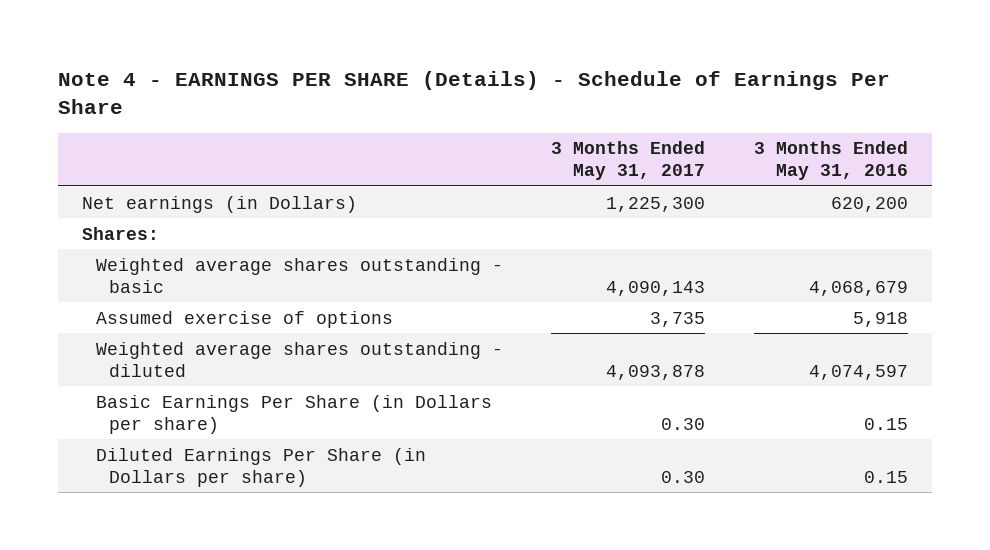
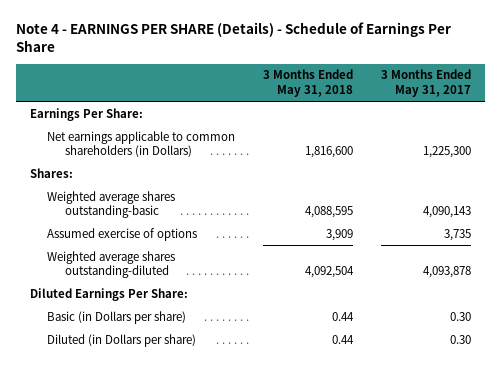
[753,141,908,181] 3 Months Ended May 31, 2016 -> none
none -> [263,69,354,98] 3 Months Ended May 31, 2018
none -> [29,107,143,121] Earnings Per Share:
[82,195,358,213] Net earnings (in Dollars) -> [47,130,236,158] Net earnings applicable to common shareholders (in Dollars)
[95,257,503,293] Weighted average shares outstanding - basic -> [47,190,176,219] Weighted average shares outstanding-basic
[95,341,503,377] Weighted average shares outstanding - diluted -> [47,250,176,279] Weighted average shares outstanding-diluted
none -> [29,287,188,301] Diluted Earnings Per Share:
[95,394,492,434] Basic Earnings Per Share (in Dollars per share) -> [47,310,187,324] Basic (in Dollars per share)
[95,447,426,487] Diluted Earnings Per Share (in Dollars per share) -> [47,333,197,347] Diluted (in Dollars per share)

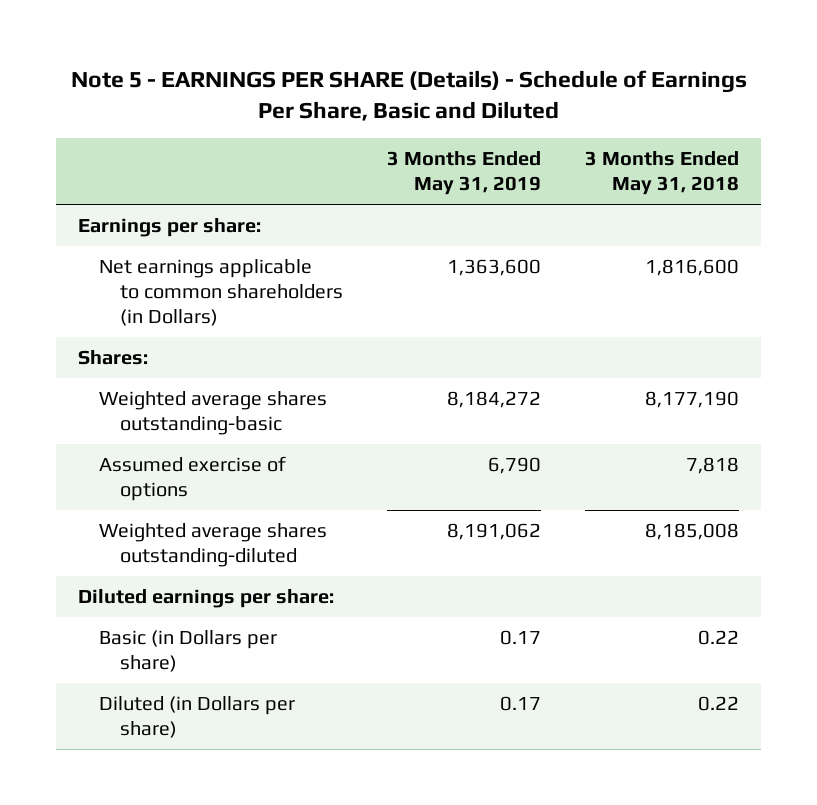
[15,21,451,52] Note 4 - EARNINGS PER SHARE (Details) - Schedule of Earnings Per Share -> [70,69,747,121] Note 5 - EARNINGS PER SHARE (Details) - Schedule of Earnings Per Share, Basic and Diluted
[380,69,471,98] 3 Months Ended May 31, 2017 -> none
none -> [387,150,542,196] 3 Months Ended May 31, 2019
[29,107,143,121] Earnings Per Share: -> [77,218,261,238] Earnings per share:
[305,206,354,219] 4,088,595 -> [645,391,740,409] 8,177,190
[326,228,354,241] 3,909 -> [686,457,740,475] 7,818
[305,266,355,279] 4,092,504 -> [645,523,740,541] 8,185,008
[29,287,188,301] Diluted Earnings Per Share: -> [77,589,334,609] Diluted earnings per share:
[332,311,355,321] 0.44 -> [698,630,740,646] 0.22
[332,334,355,344] 0.44 -> [698,696,740,712] 0.22

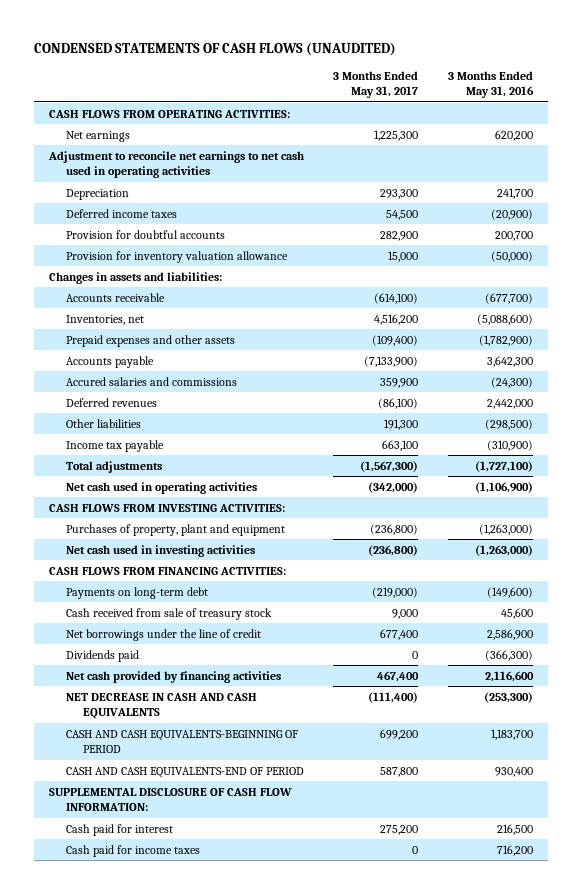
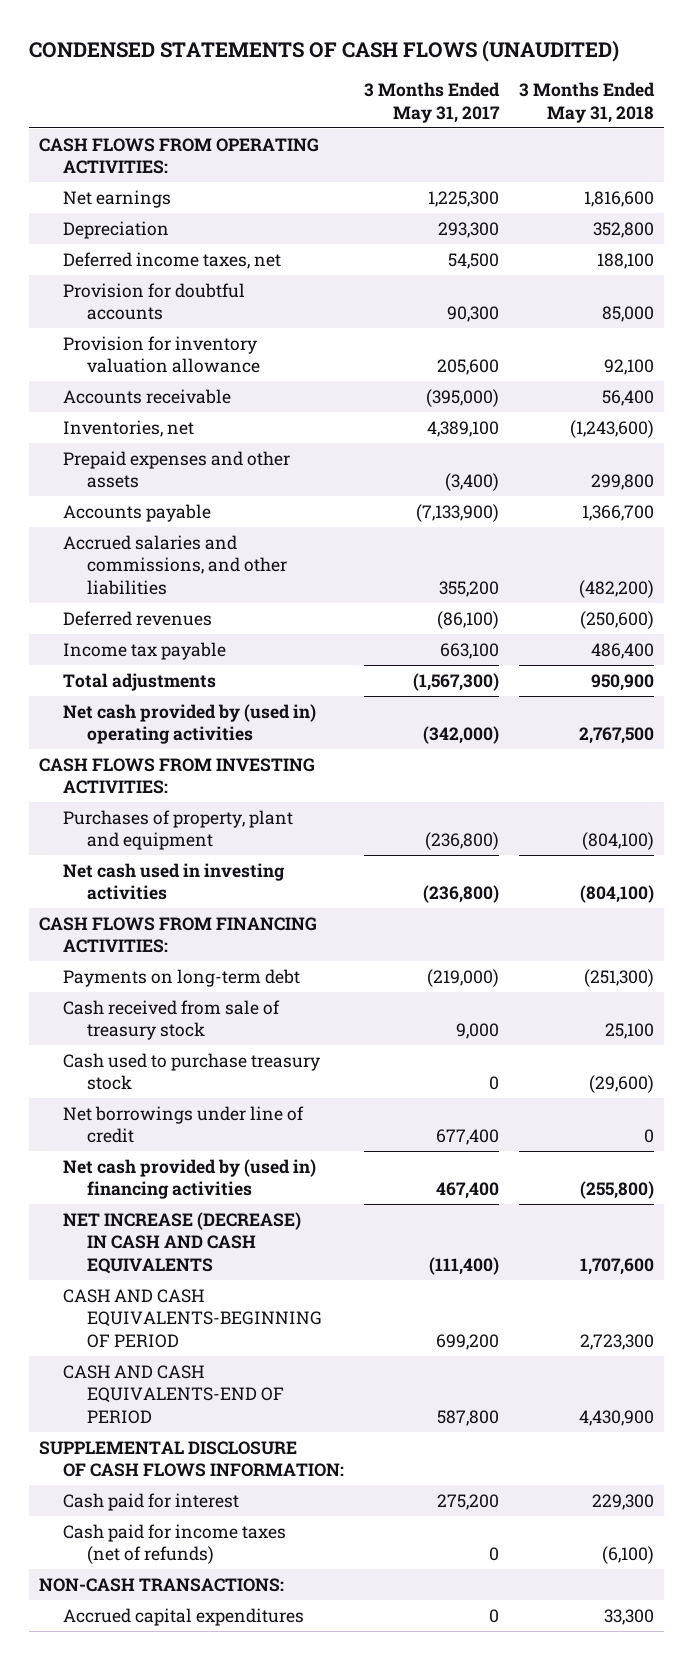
[447,70,534,98] 3 Months Ended May 31, 2016 -> none
none -> [519,82,656,123] 3 Months Ended May 31, 2018
[48,150,305,178] Adjustment to reconcile net earnings to net cash used in operating activities -> none
[49,271,223,284] Changes in assets and liabilities: -> none
[65,208,177,218] Deferred income taxes -> [63,251,282,269] Deferred income taxes, net
[380,230,419,241] 282,900 -> [447,306,500,323] 90,300
[388,250,419,262] 15,000 -> [437,359,500,376] 205,600
[374,292,419,304] (614,100) -> [426,388,500,407] (395,000)
[374,313,419,325] 4,516,200 -> [427,420,500,437] 4,389,100
[372,334,419,346] (109,400) -> [445,473,500,492] (3,400)
[65,376,237,386] Accured salaries and commissions -> [63,534,287,595] Accrued salaries and commissions, and other liabilities
[380,377,419,388] 359,900 -> [439,580,500,597] 355,200
[65,418,141,428] Other liabilities -> none
[65,481,257,494] Net cash used in operating activities -> [63,703,317,745] Net cash provided by (used in) operating activities
[65,649,139,662] Dividends paid -> none
none -> [63,1052,321,1091] Cash used to purchase treasury stock
[65,628,261,641] Net borrowings under the line of credit -> [63,1105,305,1144] Net borrowings under line of credit
[65,670,281,683] Net cash provided by financing activities -> [63,1158,317,1200] Net cash provided by (used in) financing activities
[65,692,257,719] NET DECREASE IN CASH AND CASH EQUIVALENTS -> [63,1211,302,1274] NET INCREASE (DECREASE) IN CASH AND CASH EQUIVALENTS
[49,787,293,811] SUPPLEMENTAL DISCLOSURE OF CASH FLOW INFORMATION: -> [39,1440,345,1478] SUPPLEMENTAL DISCLOSURE OF CASH FLOWS INFORMATION:
[65,844,200,857] Cash paid for income taxes -> [63,1523,287,1565] Cash paid for income taxes (net of refunds)
none -> [39,1577,285,1592] NON-CASH TRANSACTIONS:
none -> [63,1607,305,1626] Accrued capital expenditures

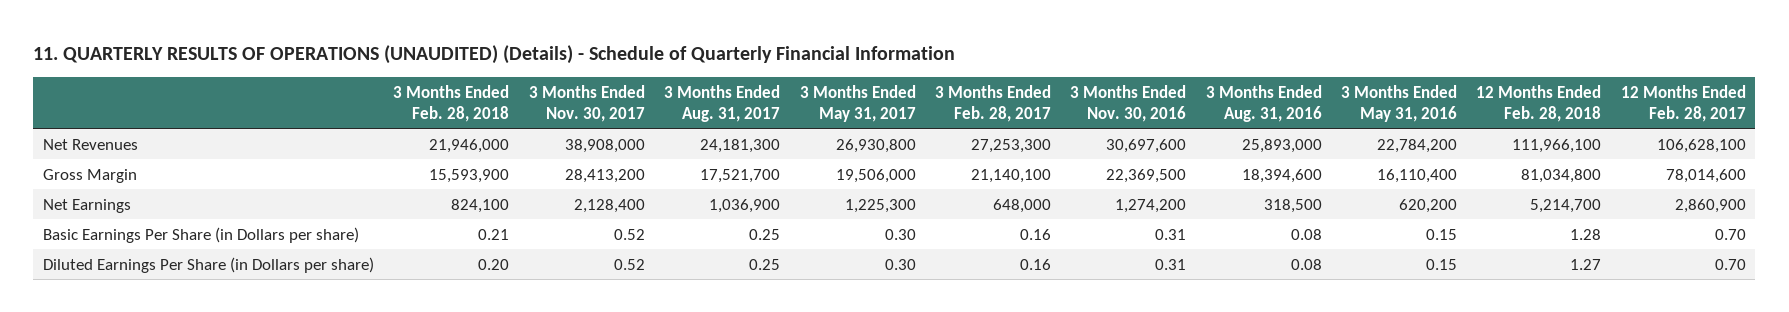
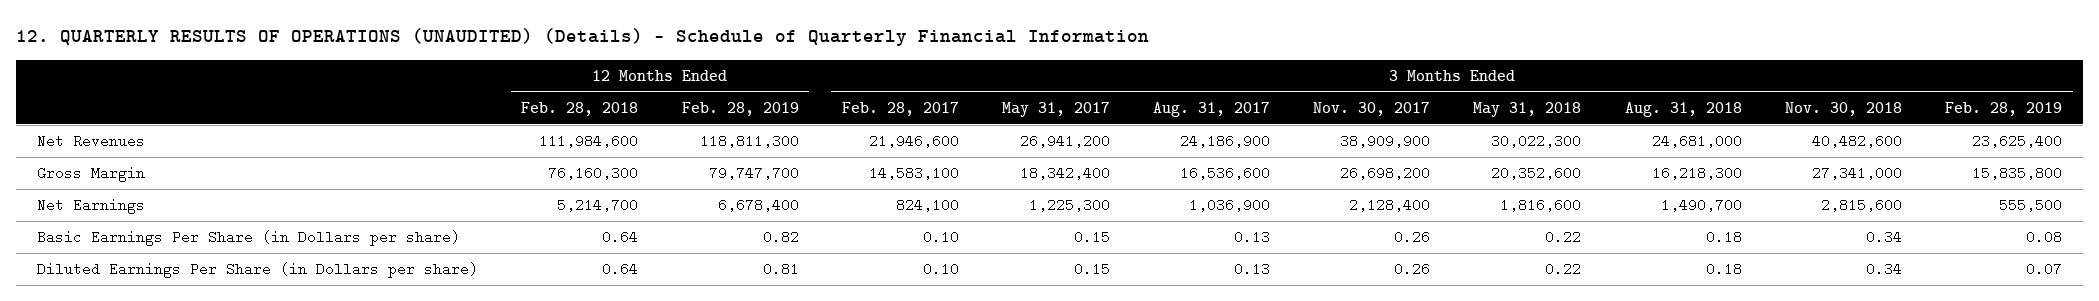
[33,45,956,65] 11. QUARTERLY RESULTS OF OPERATIONS (UNAUDITED) (Details) - Schedule of Quarterly Financial Information -> [15,28,1149,47] 12. QUARTERLY RESULTS OF OPERATIONS (UNAUDITED) (Details) - Schedule of Quarterly Financial Information
[393,85,510,122] 3 Months Ended Feb. 28, 2018 -> none
[1070,85,1187,122] 3 Months Ended Nov. 30, 2016 -> none
[1205,85,1322,122] 3 Months Ended Aug. 31, 2016 -> none
[1340,85,1457,122] 3 Months Ended May 31, 2016 -> none
[1620,85,1746,122] 12 Months Ended Feb. 28, 2017 -> none
none -> [681,101,799,116] Feb. 28, 2019
none -> [1473,101,1582,117] May 31, 2018
none -> [1624,101,1742,117] Aug. 31, 2018
none -> [1784,101,1902,116] Nov. 30, 2018
none -> [1944,101,2062,116] Feb. 28, 2019
[564,138,645,153] 38,908,000 -> [1340,134,1431,149] 38,909,900
[700,138,781,153] 24,181,300 -> [1180,134,1271,149] 24,186,900
[835,138,916,153] 26,930,800 -> [1019,134,1110,149] 26,941,200
[970,138,1051,153] 27,253,300 -> [868,134,959,149] 21,946,600
[1512,138,1602,153] 111,966,100 -> [539,134,639,149] 111,984,600
[564,168,645,183] 28,413,200 -> [1340,166,1431,181] 26,698,200
[700,168,781,183] 17,521,700 -> [1180,166,1271,181] 16,536,600
[835,168,916,183] 19,506,000 -> [1019,166,1110,181] 18,342,400
[970,168,1051,183] 21,140,100 -> [868,166,959,181] 14,583,100
[1521,168,1602,183] 81,034,800 -> [548,166,639,181] 76,160,300
[992,198,1051,213] 648,000 -> [895,198,959,213] 824,100
[613,228,645,240] 0.52 -> [1394,230,1431,245] 0.26
[749,228,781,240] 0.25 -> [1234,230,1271,245] 0.13
[884,228,916,240] 0.30 -> [1073,230,1110,245] 0.15
[1019,228,1051,240] 0.16 -> [922,230,959,245] 0.10
[1570,228,1602,240] 1.28 -> [602,230,639,245] 0.64
[613,258,645,270] 0.52 -> [1394,262,1431,277] 0.26
[749,258,781,270] 0.25 -> [1234,262,1271,277] 0.13
[884,258,916,270] 0.30 -> [1073,262,1110,277] 0.15
[1019,258,1051,270] 0.16 -> [922,262,959,277] 0.10
[1570,258,1602,270] 1.27 -> [602,262,639,277] 0.64

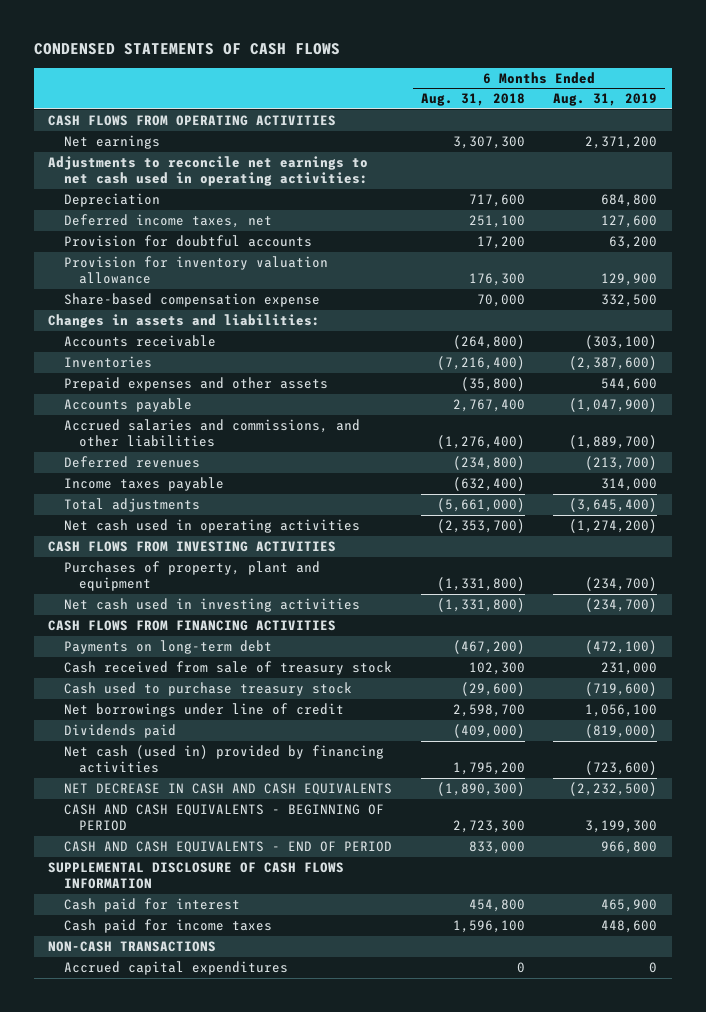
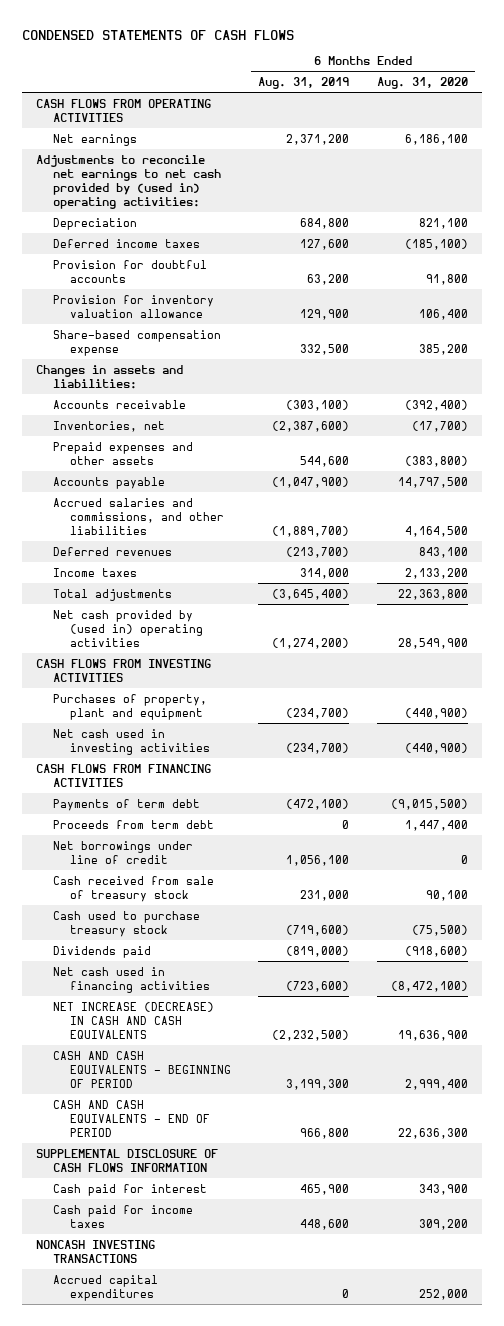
[420,93,525,107] Aug. 31, 2018 -> none
none -> [377,77,469,90] Aug. 31, 2020
[48,155,369,187] Adjustments to reconcile net earnings to net cash used in operating activities: -> [36,154,221,210] Adjustments to reconcile net earnings to net cash provided by (used in) operating activities:
[63,213,272,228] Deferred income taxes, net -> [52,238,200,248] Deferred income taxes
[63,355,152,368] Inventories -> [52,420,165,432] Inventories, net
[63,476,224,491] Income taxes payable -> [52,567,137,577] Income taxes
[63,518,360,533] Net cash used in operating activities -> [52,609,203,648] Net cash provided by (used in) operating activities
[63,639,272,654] Payments on long-term debt -> [52,798,200,811] Payments of term debt
none -> [52,819,214,829] Proceeds from term debt
[63,702,344,717] Net borrowings under line of credit -> [52,840,193,864] Net borrowings under line of credit
[63,744,384,774] Net cash (used in) provided by financing activities -> [52,966,210,993] Net cash used in financing activities
[63,782,392,795] NET DECREASE IN CASH AND CASH EQUIVALENTS -> [52,1001,214,1040] NET INCREASE (DECREASE) IN CASH AND CASH EQUIVALENTS
[48,940,217,952] NON-CASH TRANSACTIONS -> none
none -> [36,1239,156,1263] NONCASH INVESTING TRANSACTIONS

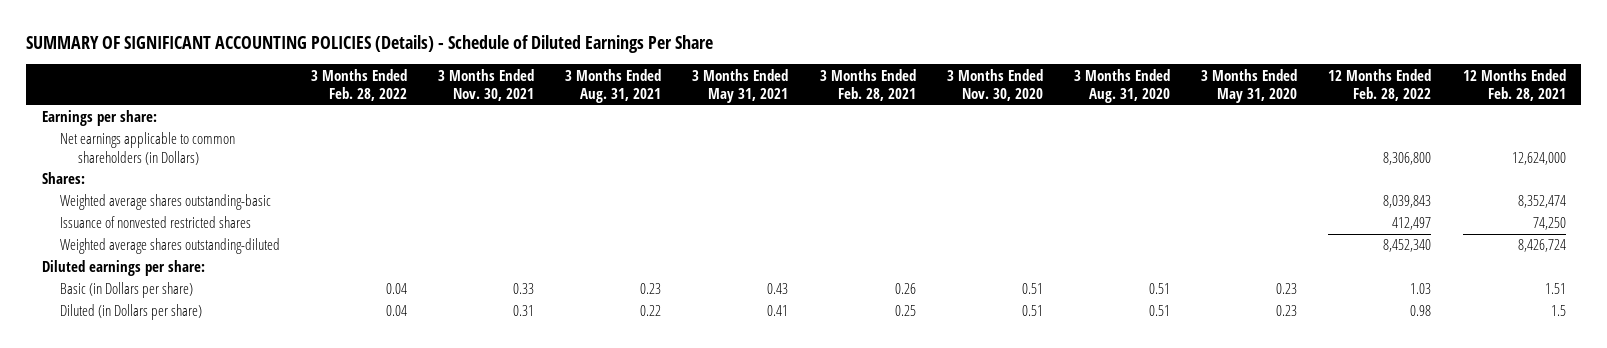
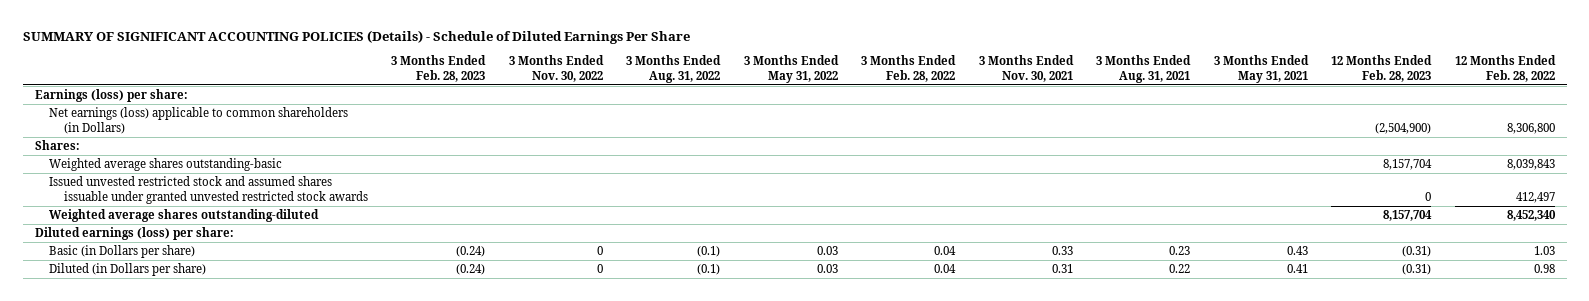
[819,68,916,102] 3 Months Ended Feb. 28, 2021 -> none
[946,68,1043,102] 3 Months Ended Nov. 30, 2020 -> none
[1073,68,1170,104] 3 Months Ended Aug. 31, 2020 -> none
[1201,68,1298,104] 3 Months Ended May 31, 2020 -> none
[1462,68,1566,102] 12 Months Ended Feb. 28, 2021 -> none
none -> [391,55,487,82] 3 Months Ended Feb. 28, 2023
none -> [508,55,604,82] 3 Months Ended Nov. 30, 2022
none -> [626,55,722,83] 3 Months Ended Aug. 31, 2022
none -> [743,55,839,83] 3 Months Ended May 31, 2022
none -> [1331,55,1433,82] 12 Months Ended Feb. 28, 2023
[41,110,157,127] Earnings per share: -> [34,89,188,103] Earnings (loss) per share:
[59,132,235,165] Net earnings applicable to common shareholders (in Dollars) -> [49,107,349,134] Net earnings (loss) applicable to common shareholders (in Dollars)
[59,216,251,229] Issuance of nonvested restricted shares -> [49,176,368,204] Issued unvested restricted stock and assumed shares issuable under granted unvested restricted stock awards
[41,260,205,277] Diluted earnings per share: -> [34,227,234,241] Diluted earnings (loss) per share:

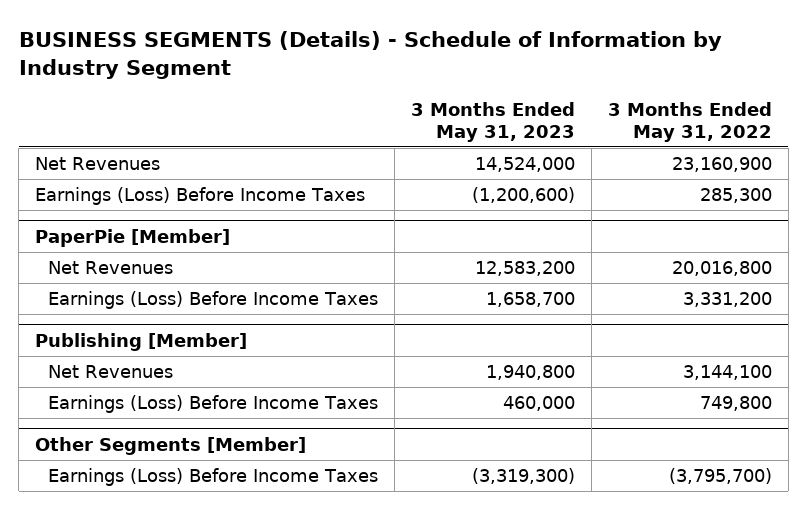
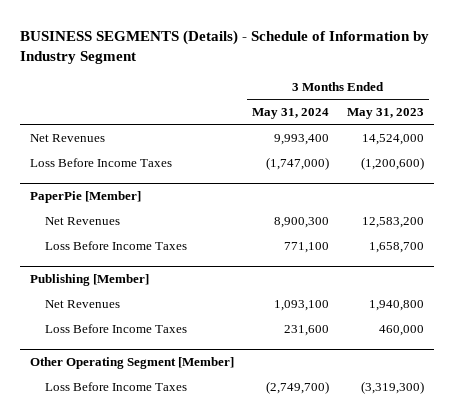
[607,102,772,142] 3 Months Ended May 31, 2022 -> none
none -> [252,108,330,120] May 31, 2024
[35,187,366,206] Earnings (Loss) Before Income Taxes -> [29,157,172,167] Loss Before Income Taxes
[48,291,379,310] Earnings (Loss) Before Income Taxes -> [44,240,187,250] Loss Before Income Taxes
[48,395,379,414] Earnings (Loss) Before Income Taxes -> [44,323,187,333] Loss Before Income Taxes
[35,437,307,456] Other Segments [Member] -> [29,357,234,370] Other Operating Segment [Member]
[48,468,379,487] Earnings (Loss) Before Income Taxes -> [44,381,187,391] Loss Before Income Taxes

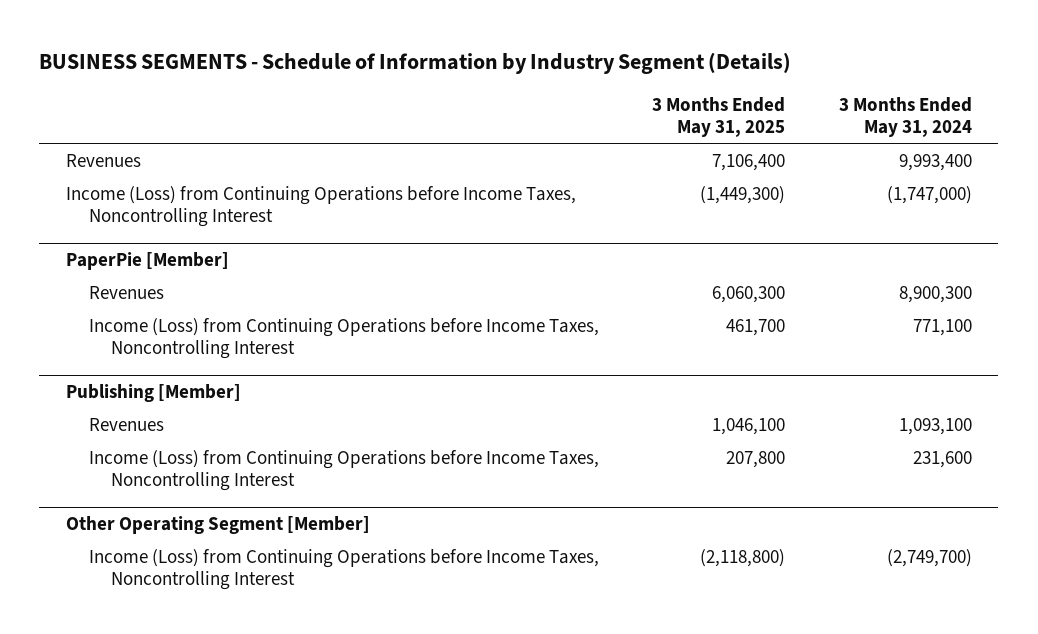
[20,29,430,64] BUSINESS SEGMENTS (Details) - Schedule of Information by Industry Segment -> [39,52,792,75] BUSINESS SEGMENTS - Schedule of Information by Industry Segment (Details)
[347,108,425,120] May 31, 2023 -> none
none -> [652,96,786,138] 3 Months Ended May 31, 2025
[29,133,105,142] Net Revenues -> [66,153,142,167] Revenues
[29,157,172,167] Loss Before Income Taxes -> [66,185,577,228] Income (Loss) from Continuing Operations before Income Taxes, Noncontrolling Interest
[44,216,120,225] Net Revenues -> [88,285,164,299] Revenues
[44,240,187,250] Loss Before Income Taxes -> [88,317,599,360] Income (Loss) from Continuing Operations before Income Taxes, Noncontrolling Interest
[44,299,120,308] Net Revenues -> [88,417,164,431] Revenues
[44,323,187,333] Loss Before Income Taxes -> [88,449,599,492] Income (Loss) from Continuing Operations before Income Taxes, Noncontrolling Interest
[44,381,187,391] Loss Before Income Taxes -> [88,548,599,591] Income (Loss) from Continuing Operations before Income Taxes, Noncontrolling Interest

